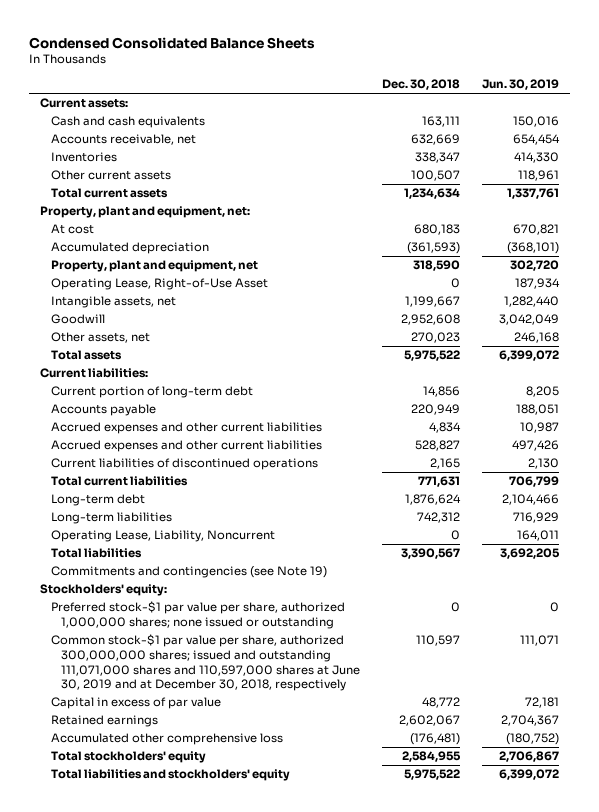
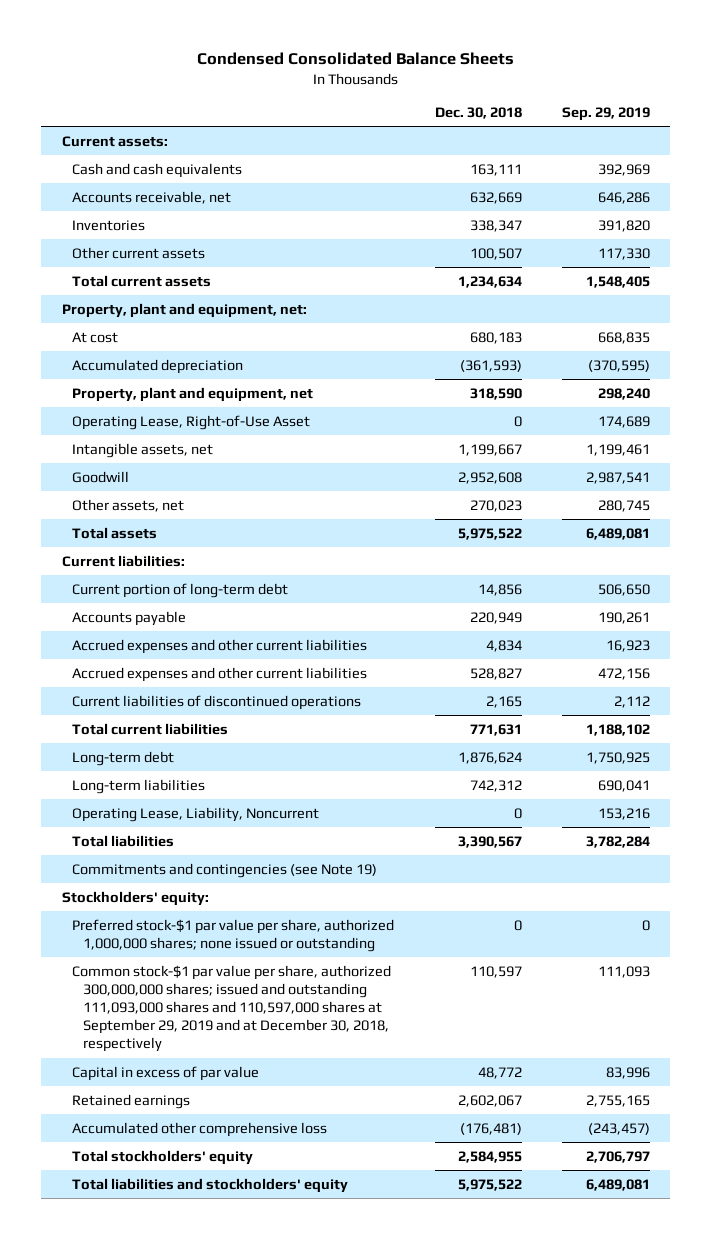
[481,79,559,91] Jun. 30, 2019 -> none
none -> [562,106,651,121] Sep. 29, 2019
[50,634,361,692] Common stock-$1 par value per share, authorized 300,000,000 shares; issued and outstanding 111,071,000 shares and 110,597,000 shares at June 30, 2019 and at December 30, 2018, respectively -> [72,964,392,1053] Common stock-$1 par value per share, authorized 300,000,000 shares; issued and outstanding 111,093,000 shares and 110,597,000 shares at September 29, 2019 and at December 30, 2018, respectively

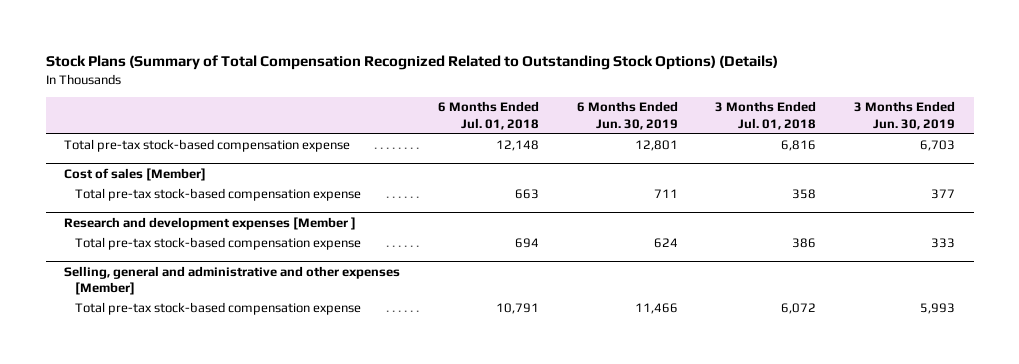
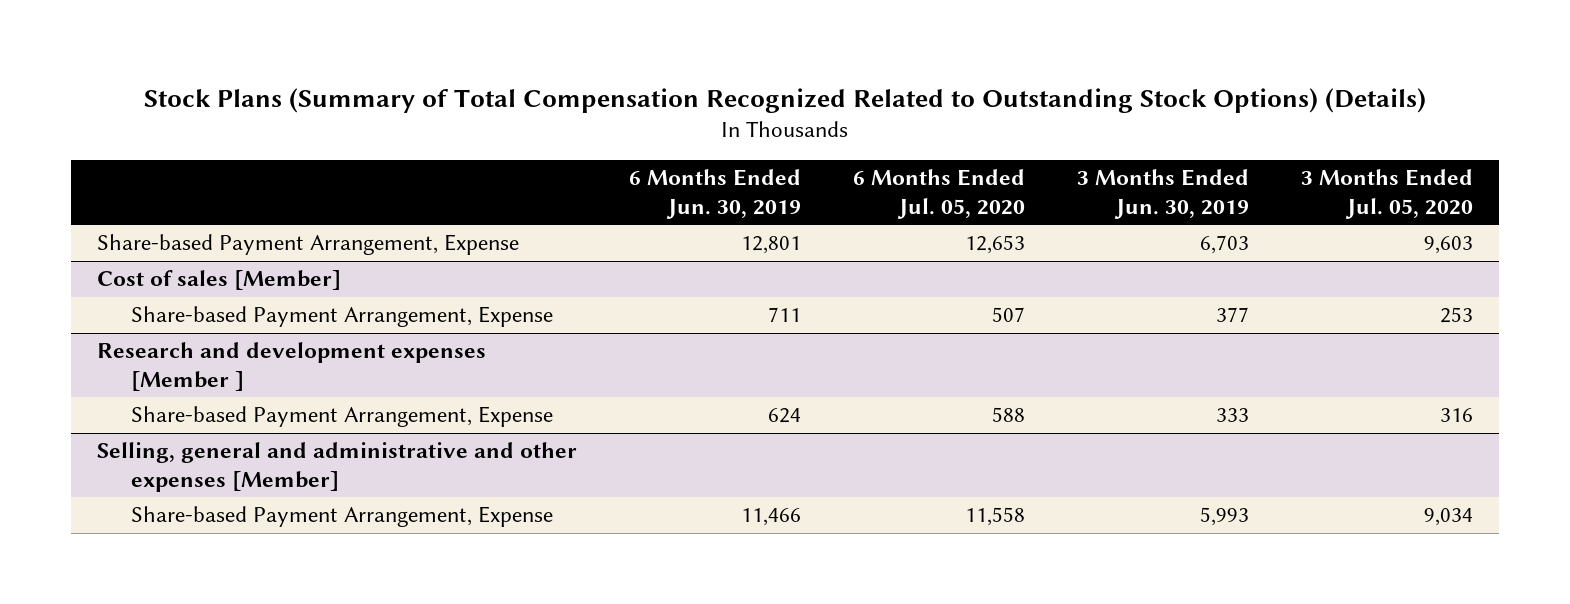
[438,101,540,130] 6 Months Ended Jul. 01, 2018 -> none
[715,101,817,130] 3 Months Ended Jul. 01, 2018 -> none
none -> [852,169,1025,219] 6 Months Ended Jul. 05, 2020
none -> [1300,169,1473,219] 3 Months Ended Jul. 05, 2020
[64,139,351,153] Total pre-tax stock-based compensation expense -> [97,234,520,256] Share-based Payment Arrangement, Expense
[75,188,362,202] Total pre-tax stock-based compensation expense -> [130,306,553,328] Share-based Payment Arrangement, Expense
[75,237,362,251] Total pre-tax stock-based compensation expense -> [130,406,553,428] Share-based Payment Arrangement, Expense
[75,302,362,316] Total pre-tax stock-based compensation expense -> [130,506,553,528] Share-based Payment Arrangement, Expense

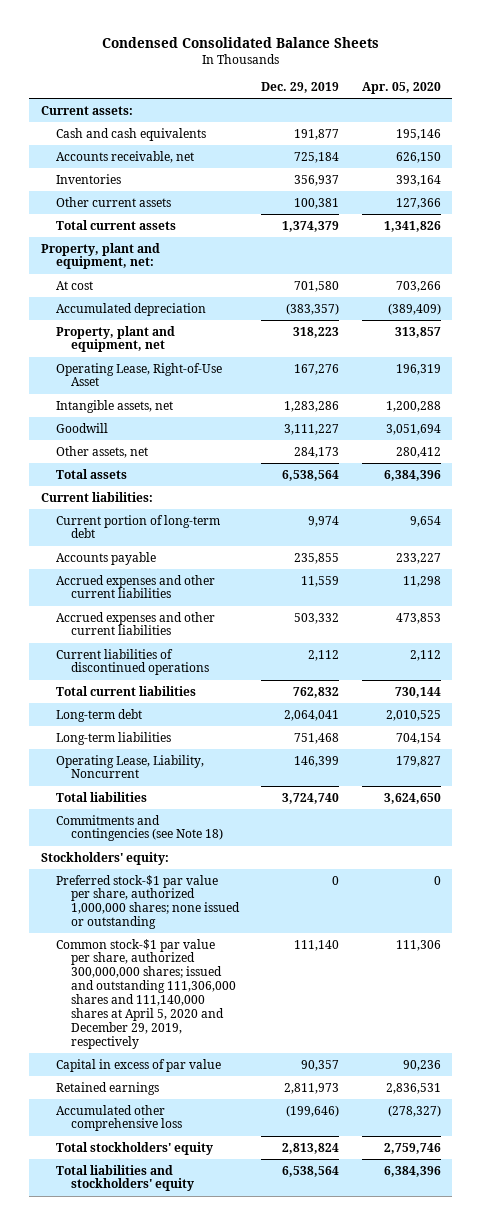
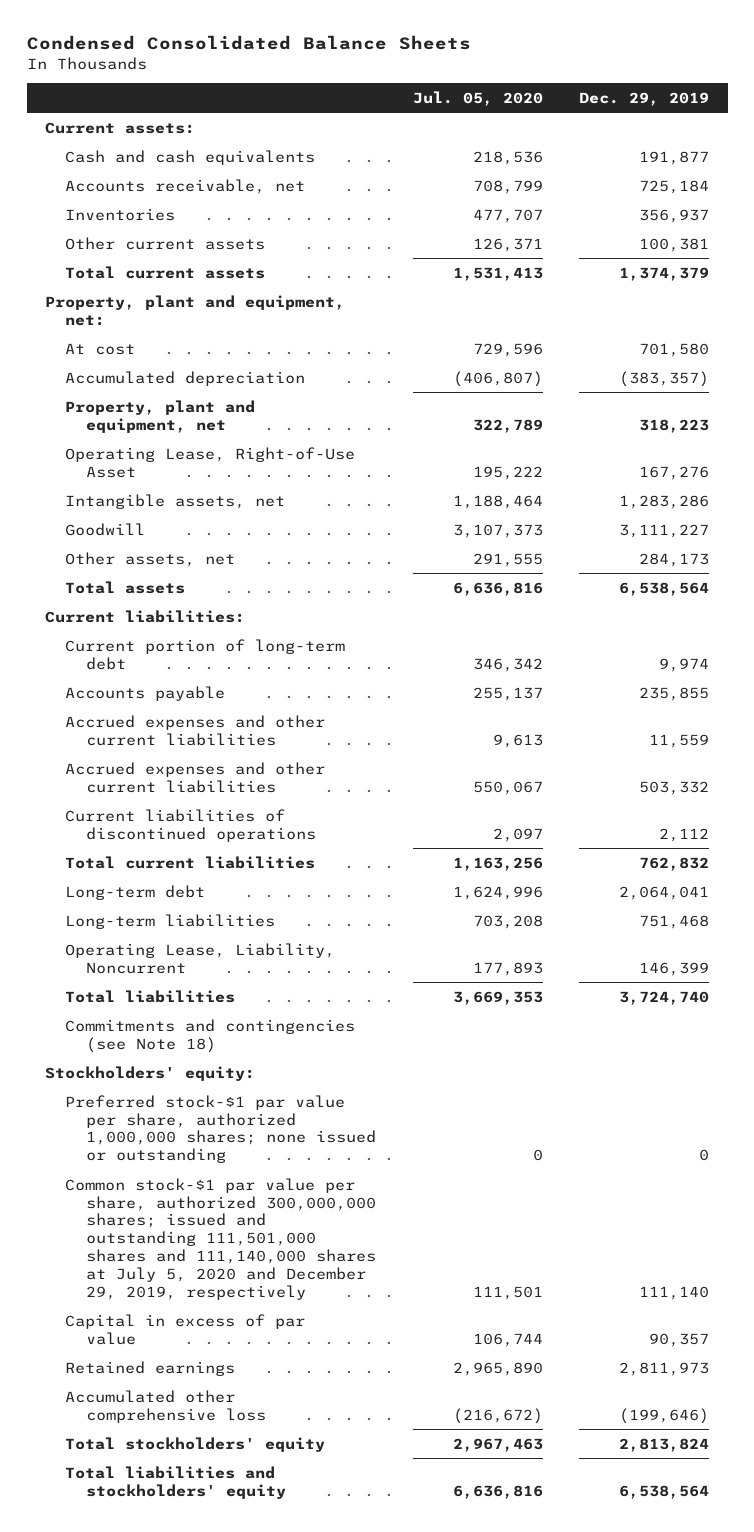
[361,82,441,95] Apr. 05, 2020 -> none
none -> [412,90,543,106] Jul. 05, 2020
[55,938,237,1049] Common stock-$1 par value per share, authorized 300,000,000 shares; issued and outstanding 111,306,000 shares and 111,140,000 shares at April 5, 2020 and December 29, 2019, respectively -> [65,1177,376,1300] Common stock-$1 par value per share, authorized 300,000,000 shares; issued and outstanding 111,501,000 shares and 111,140,000 shares at July 5, 2020 and December 29, 2019, respectively

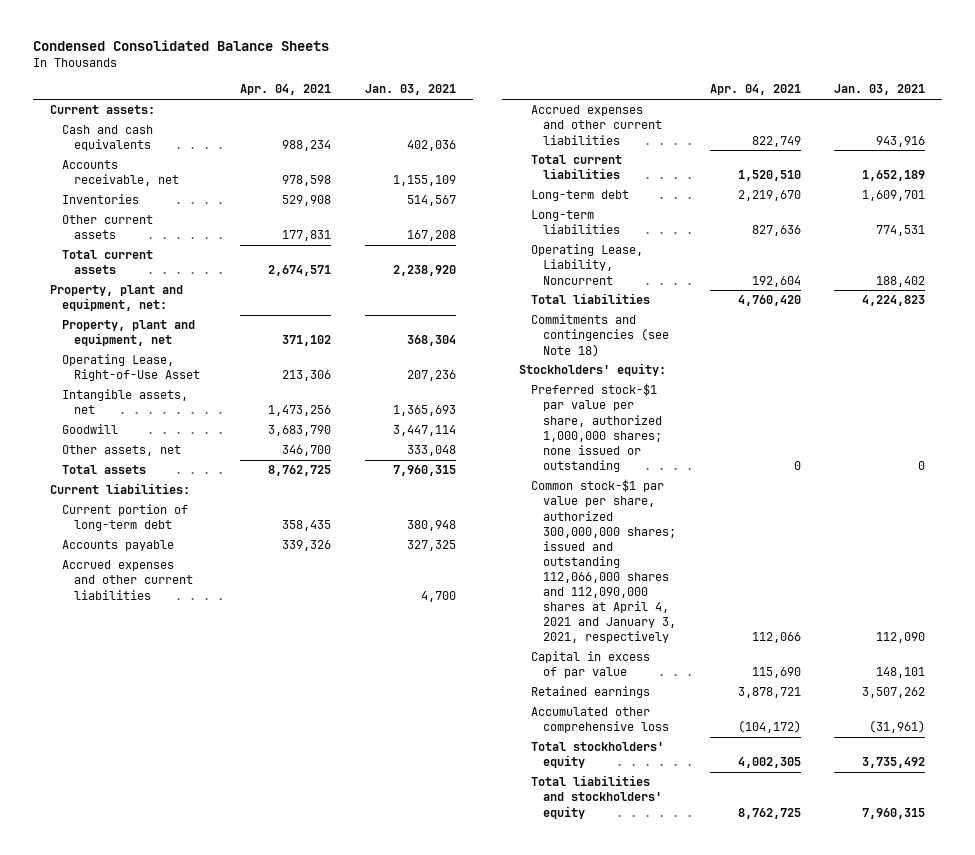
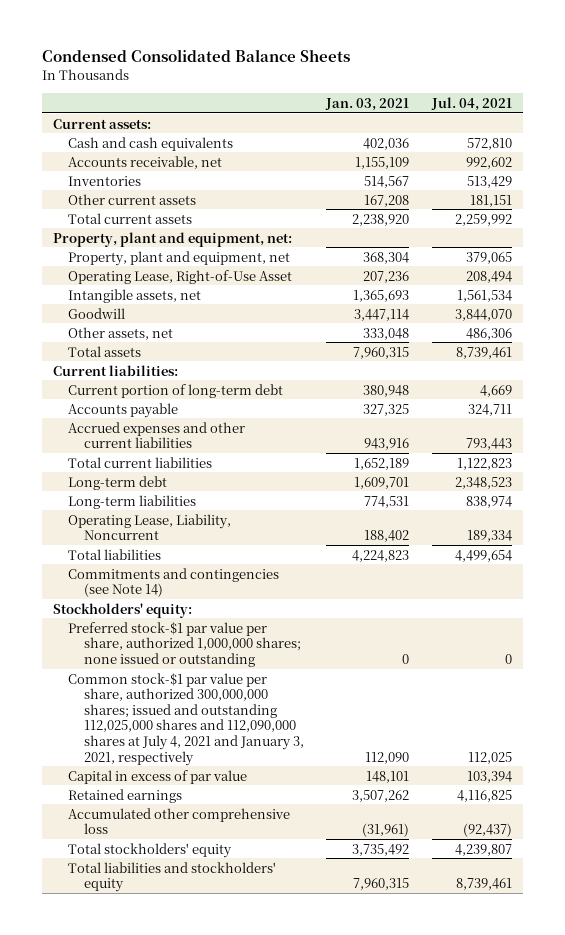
[240,84,332,96] Apr. 04, 2021 -> none
none -> [430,96,512,111] Jul. 04, 2021
[61,560,193,600] Accrued expenses and other current liabilities -> none
[530,314,670,357] Commitments and contingencies (see Note 18) -> [68,567,280,598] Commitments and contingencies (see Note 14)
[530,479,677,644] Common stock-$1 par value per share, authorized 300,000,000 shares; issued and outstanding 112,066,000 shares and 112,090,000 shares at April 4, 2021 and January 3, 2021, respectively -> [68,672,304,766] Common stock-$1 par value per share, authorized 300,000,000 shares; issued and outstanding 112,025,000 shares and 112,090,000 shares at July 4, 2021 and January 3, 2021, respectively

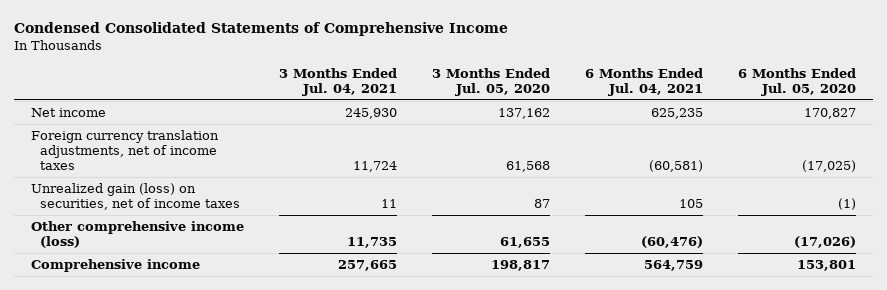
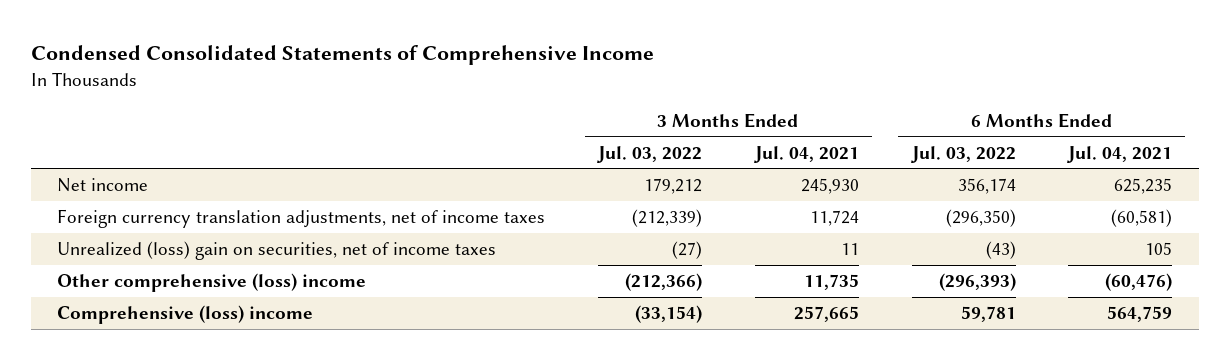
[432,67,551,96] 3 Months Ended Jul. 05, 2020 -> none
[737,67,856,96] 6 Months Ended Jul. 05, 2020 -> none
none -> [597,145,703,163] Jul. 03, 2022
none -> [910,145,1016,163] Jul. 03, 2022
[31,182,241,210] Unrealized gain (loss) on securities, net of income taxes -> [57,241,497,261] Unrealized (loss) gain on securities, net of income taxes
[31,220,245,248] Other comprehensive income (loss) -> [57,273,367,293] Other comprehensive (loss) income
[31,258,201,272] Comprehensive income -> [57,305,314,325] Comprehensive (loss) income

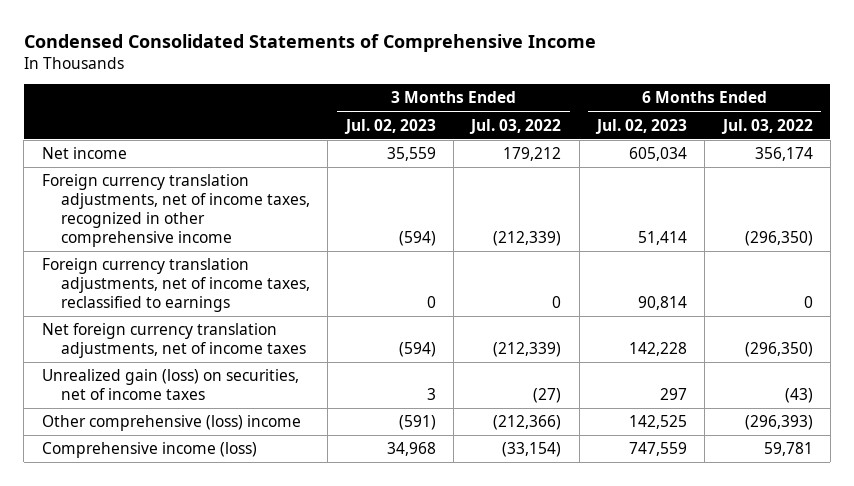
[753,145,859,163] Jul. 04, 2021 -> none
[1067,145,1173,163] Jul. 04, 2021 -> none
none -> [343,118,436,134] Jul. 02, 2023
none -> [594,118,687,134] Jul. 02, 2023
none -> [41,174,311,247] Foreign currency translation adjustments, net of income taxes, recognized in other comprehensive income
none -> [41,258,311,312] Foreign currency translation adjustments, net of income taxes, reclassified to earnings
[57,209,546,229] Foreign currency translation adjustments, net of income taxes -> [41,323,307,358] Net foreign currency translation adjustments, net of income taxes
[57,241,497,261] Unrealized (loss) gain on securities, net of income taxes -> [41,369,299,400] Unrealized gain (loss) on securities, net of income taxes
[57,305,314,325] Comprehensive (loss) income -> [41,442,257,459] Comprehensive income (loss)

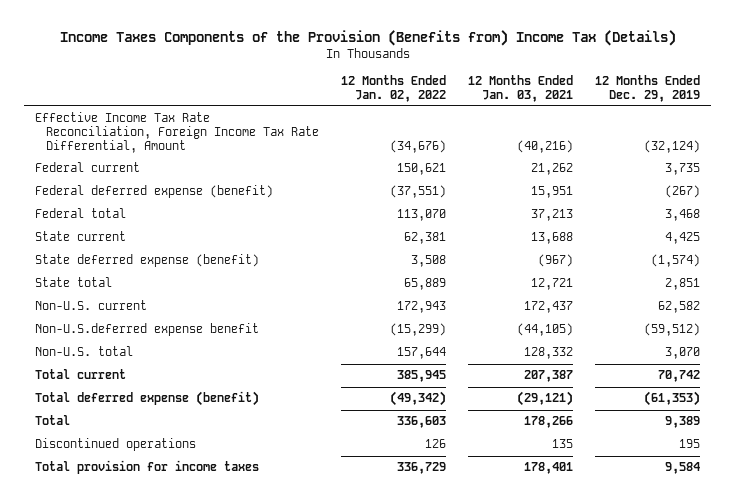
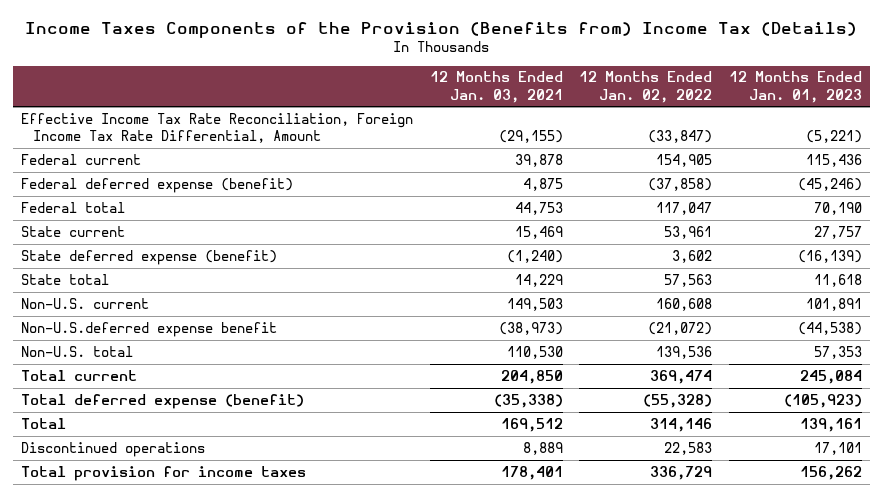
[595,74,701,102] 12 Months Ended Dec. 29, 2019 -> none
none -> [728,71,862,103] 12 Months Ended Jan. 01, 2023
[390,140,447,154] (34,676) -> [648,130,713,144] (33,847)
[517,140,574,154] (40,216) -> [498,130,563,144] (29,155)
[397,163,447,176] 150,621 -> [656,153,713,167] 154,905
[531,163,574,176] 21,262 -> [514,153,563,167] 39,878
[390,185,447,199] (37,551) -> [648,177,713,191] (37,858)
[531,186,574,199] 15,951 -> [522,177,563,191] 4,875
[397,209,447,222] 113,070 -> [656,201,713,215] 117,047
[531,209,574,222] 37,213 -> [514,201,563,215] 44,753
[404,232,447,245] 62,381 -> [664,225,713,239] 53,961
[531,232,574,245] 13,688 -> [514,225,563,239] 15,469
[411,255,447,268] 3,508 -> [672,249,713,263] 3,602
[538,254,574,268] (967) -> [506,249,563,263] (1,240)
[404,278,447,291] 65,889 -> [664,273,713,287] 57,563
[531,278,574,291] 12,721 -> [514,273,563,287] 14,229
[397,301,447,314] 172,943 -> [656,297,713,311] 160,608
[524,301,574,314] 172,437 -> [506,297,563,311] 149,503
[390,323,447,337] (15,299) -> [648,321,713,335] (21,072)
[517,323,574,337] (44,105) -> [498,321,563,335] (38,973)
[397,347,447,360] 157,644 -> [656,345,713,359] 139,536
[524,347,574,360] 128,332 -> [506,345,563,359] 110,530
[397,370,447,383] 385,945 -> [650,369,713,384] 369,474
[524,370,574,383] 207,387 -> [500,369,563,384] 204,850
[390,391,447,407] (49,342) -> [643,393,713,408] (55,328)
[517,391,574,407] (29,121) -> [493,393,563,408] (35,338)
[397,416,447,429] 336,603 -> [650,417,713,432] 314,146
[524,416,574,429] 178,266 -> [500,417,563,432] 169,512
[425,439,447,449] 126 -> [664,441,713,455] 22,583
[552,439,574,449] 135 -> [522,441,563,455] 8,889

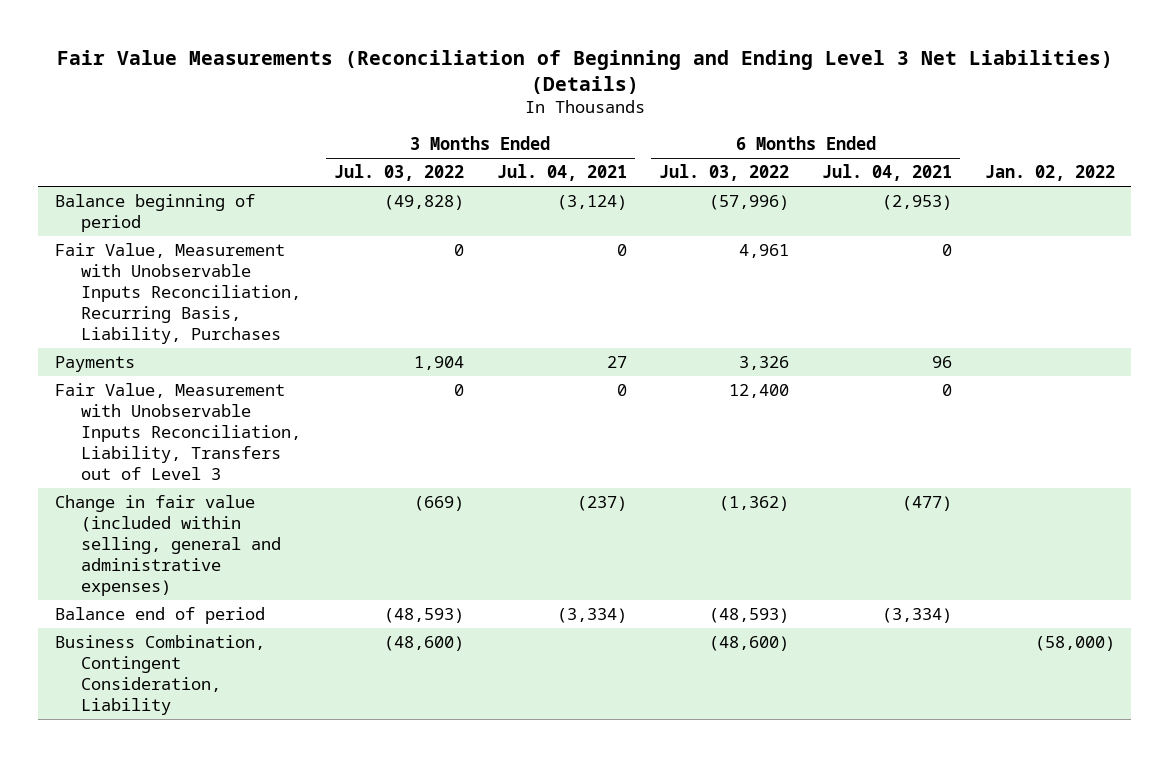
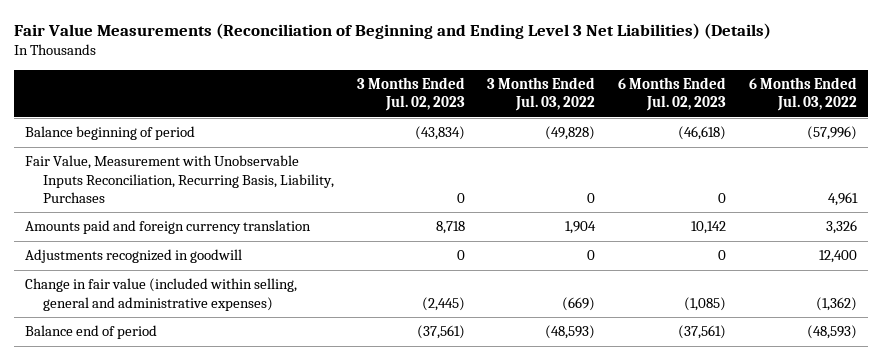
[496,164,627,182] Jul. 04, 2021 -> none
[822,164,953,182] Jul. 04, 2021 -> none
[984,165,1115,182] Jan. 02, 2022 -> none
none -> [356,76,465,112] 3 Months Ended Jul. 02, 2023
none -> [617,76,726,112] 6 Months Ended Jul. 02, 2023
[54,356,135,373] Payments -> [25,220,312,235] Amounts paid and foreign currency translation
[54,383,302,480] Fair Value, Measurement with Unobservable Inputs Reconciliation, Liability, Transfers out of Level 3 -> [25,249,243,264] Adjustments recognized in goodwill
[54,635,265,715] Business Combination, Contingent Consideration, Liability -> none

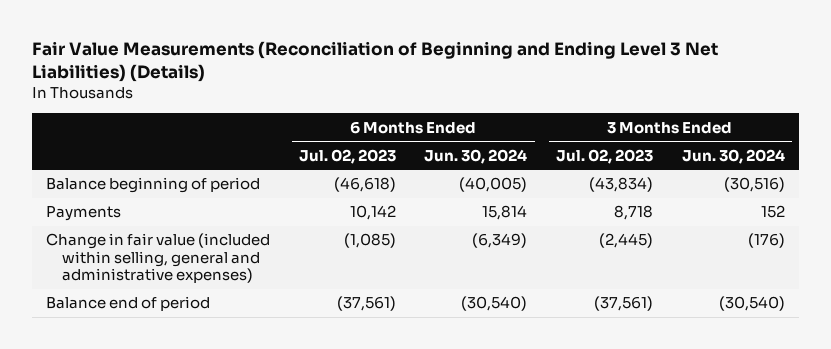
[487,76,596,112] 3 Months Ended Jul. 03, 2022 -> none
[748,76,857,112] 6 Months Ended Jul. 03, 2022 -> none
none -> [424,148,528,164] Jun. 30, 2024
none -> [681,148,785,164] Jun. 30, 2024
[25,155,335,204] Fair Value, Measurement with Unobservable Inputs Reconciliation, Recurring Basis, Liability, Purchases -> none
[25,249,243,264] Adjustments recognized in goodwill -> none
[25,220,312,235] Amounts paid and foreign currency translation -> [46,206,122,222] Payments

